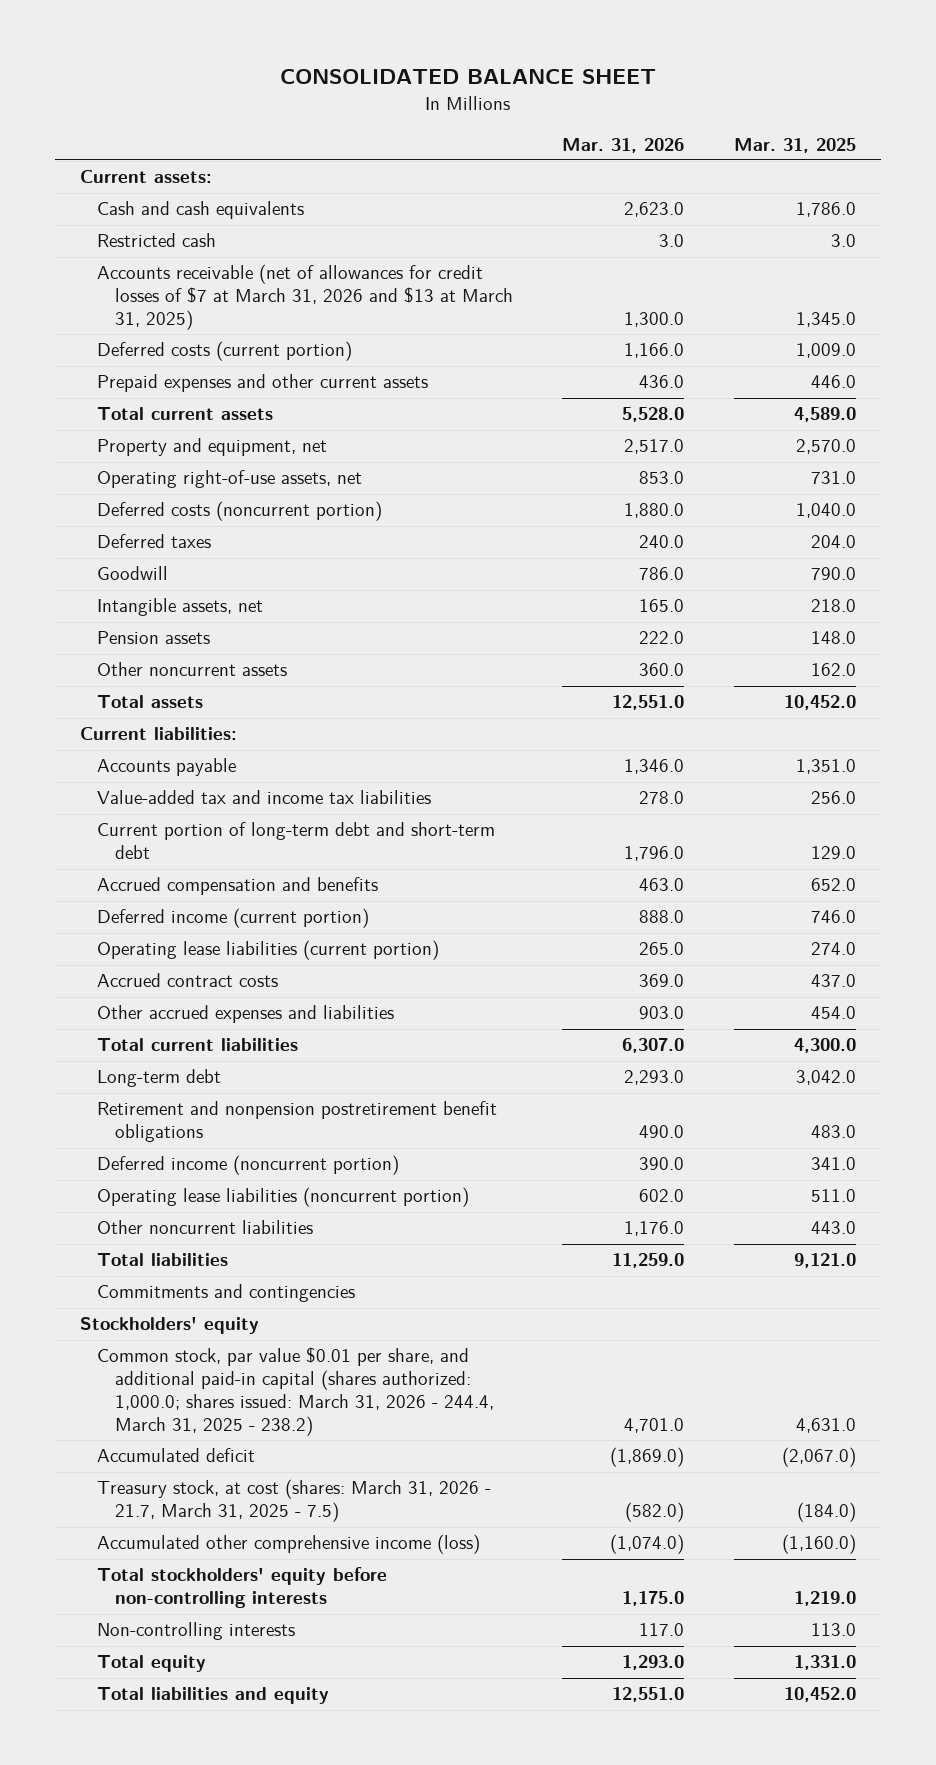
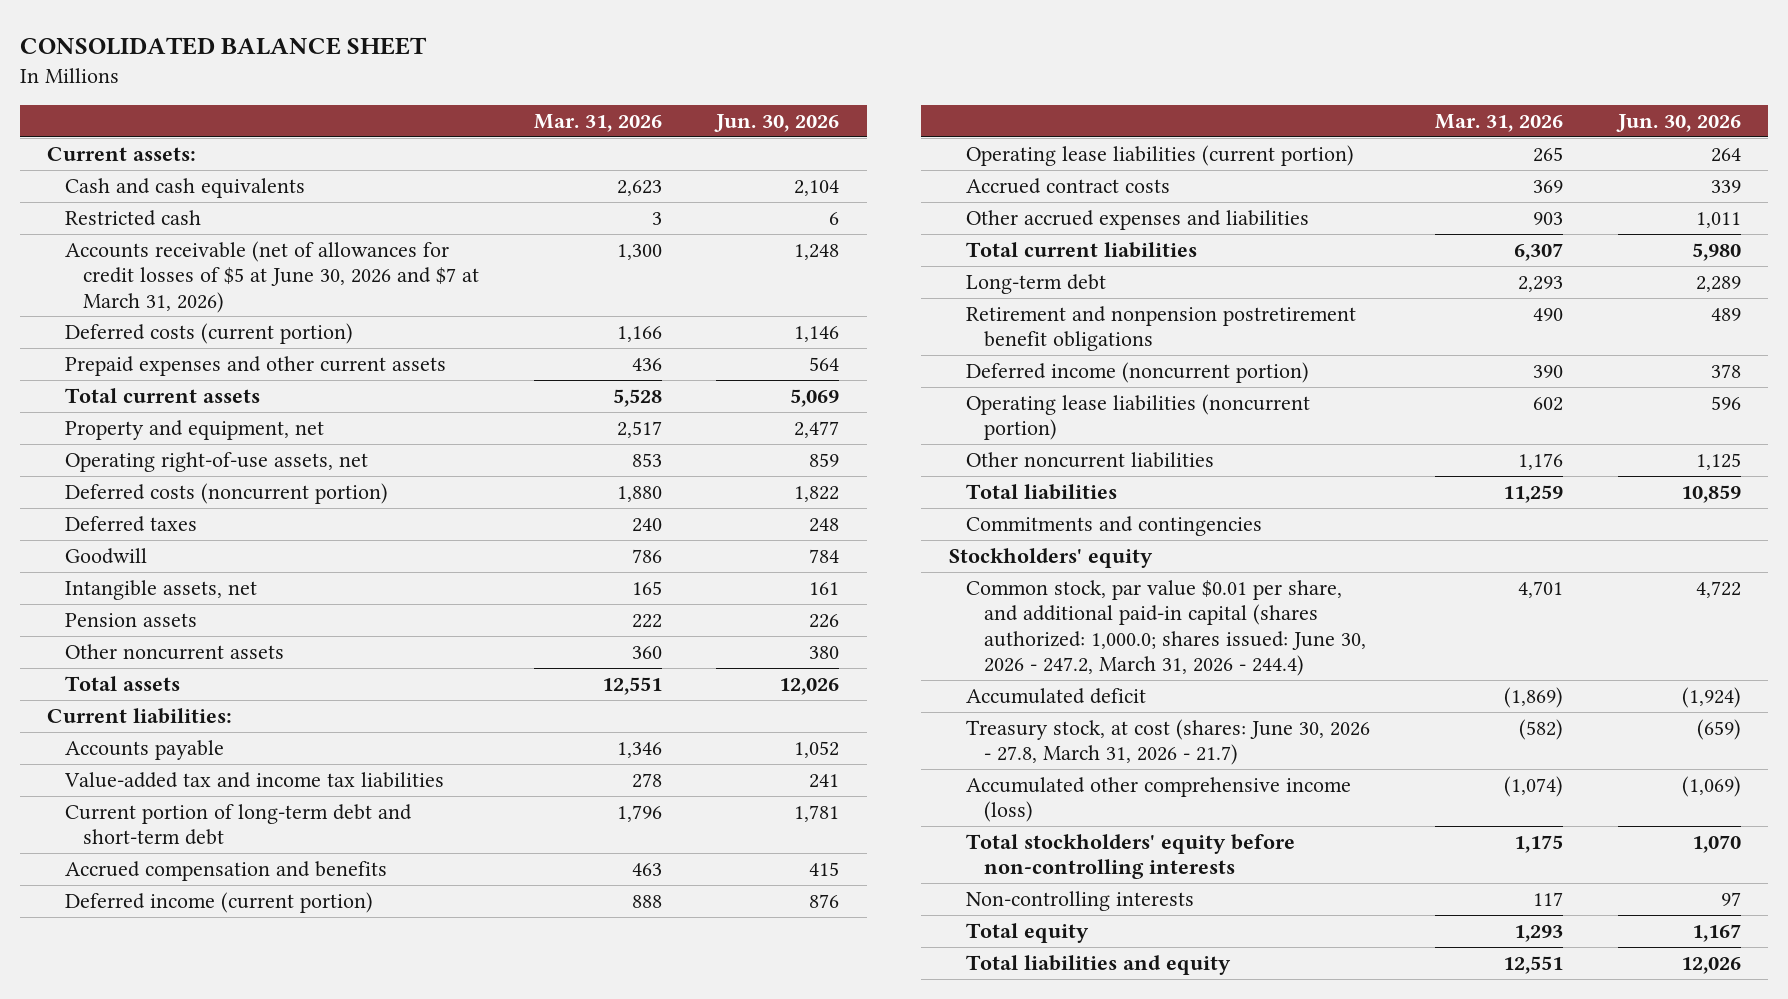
[733,137,856,153] Mar. 31, 2025 -> none
none -> [714,114,840,133] Jun. 30, 2026
[624,202,685,218] 2,623.0 -> [616,179,662,196] 2,623
[659,234,685,248] 3.0 -> [651,211,662,225] 3
[97,264,513,331] Accounts receivable (net of allowances for credit losses of $7 at March 31, 2026 and $13 at March 31, 2025) -> [65,240,479,313] Accounts receivable (net of allowances for credit losses of $5 at June 30, 2026 and $7 at March 31, 2026)
[624,312,685,328] 1,300.0 -> [616,243,662,260] 1,300
[624,343,685,359] 1,166.0 -> [616,325,662,342] 1,166
[639,375,685,389] 436.0 -> [631,357,662,371] 436
[622,407,685,423] 5,528.0 -> [612,388,662,407] 5,528
[624,439,685,455] 2,517.0 -> [616,420,662,438] 2,517
[639,471,685,485] 853.0 -> [631,452,662,467] 853
[624,503,685,519] 1,880.0 -> [616,485,662,502] 1,880
[639,535,685,549] 240.0 -> [631,517,662,532] 240
[639,567,685,581] 786.0 -> [631,548,662,563] 786
[639,599,685,613] 165.0 -> [631,580,662,595] 165
[639,631,685,645] 222.0 -> [631,613,662,628] 222
[639,663,685,677] 360.0 -> [631,645,662,659] 360
[612,695,685,711] 12,551.0 -> [601,676,662,695] 12,551
[624,759,685,775] 1,346.0 -> [616,741,662,758] 1,346
[639,791,685,805] 278.0 -> [631,772,662,788] 278
[624,846,685,862] 1,796.0 -> [616,804,662,822] 1,796
[639,878,685,892] 463.0 -> [631,862,662,876] 463
[639,910,685,924] 888.0 -> [631,894,662,908] 888
[639,942,685,956] 265.0 -> [1532,146,1563,162] 265
[639,974,685,988] 369.0 -> [1532,179,1563,193] 369
[639,1006,685,1020] 903.0 -> [1532,211,1563,225] 903
[622,1038,685,1054] 6,307.0 -> [1513,242,1563,261] 6,307
[624,1070,685,1086] 2,293.0 -> [1517,275,1563,292] 2,293
[639,1125,685,1139] 490.0 -> [1532,307,1563,321] 490
[639,1157,685,1171] 390.0 -> [1532,364,1563,378] 390
[639,1189,685,1203] 602.0 -> [1532,396,1563,411] 602
[624,1221,685,1237] 1,176.0 -> [1517,452,1563,470] 1,176
[612,1253,685,1269] 11,259.0 -> [1502,484,1563,503] 11,259
[97,1347,494,1436] Common stock, par value $0.01 per share, and additional paid-in capital (shares authorized: 1,000.0; shares issued: March 31, 2026 - 244.4, March 31, 2025 - 238.2) -> [966,579,1367,676] Common stock, par value $0.01 per share, and additional paid-in capital (shares authorized: 1,000.0; shares issued: June 30, 2026 - 247.2, March 31, 2026 - 244.4)
[624,1417,685,1433] 4,701.0 -> [1517,580,1563,598] 4,701
[610,1447,685,1468] (1,869.0) -> [1503,686,1563,708] (1,869)
[97,1479,492,1523] Treasury stock, at cost (shares: March 31, 2026 - 21.7, March 31, 2025 - 7.5) -> [966,718,1371,766] Treasury stock, at cost (shares: June 30, 2026 - 27.8, March 31, 2026 - 21.7)
[625,1502,685,1523] (582.0) -> [1518,718,1563,740] (582)
[610,1534,685,1555] (1,074.0) -> [1503,775,1563,797] (1,074)
[622,1591,685,1607] 1,175.0 -> [1513,834,1563,853] 1,175
[639,1623,685,1637] 117.0 -> [1532,891,1563,906] 117
[622,1655,685,1671] 1,293.0 -> [1513,924,1563,942] 1,293
[612,1687,685,1703] 12,551.0 -> [1502,955,1563,974] 12,551

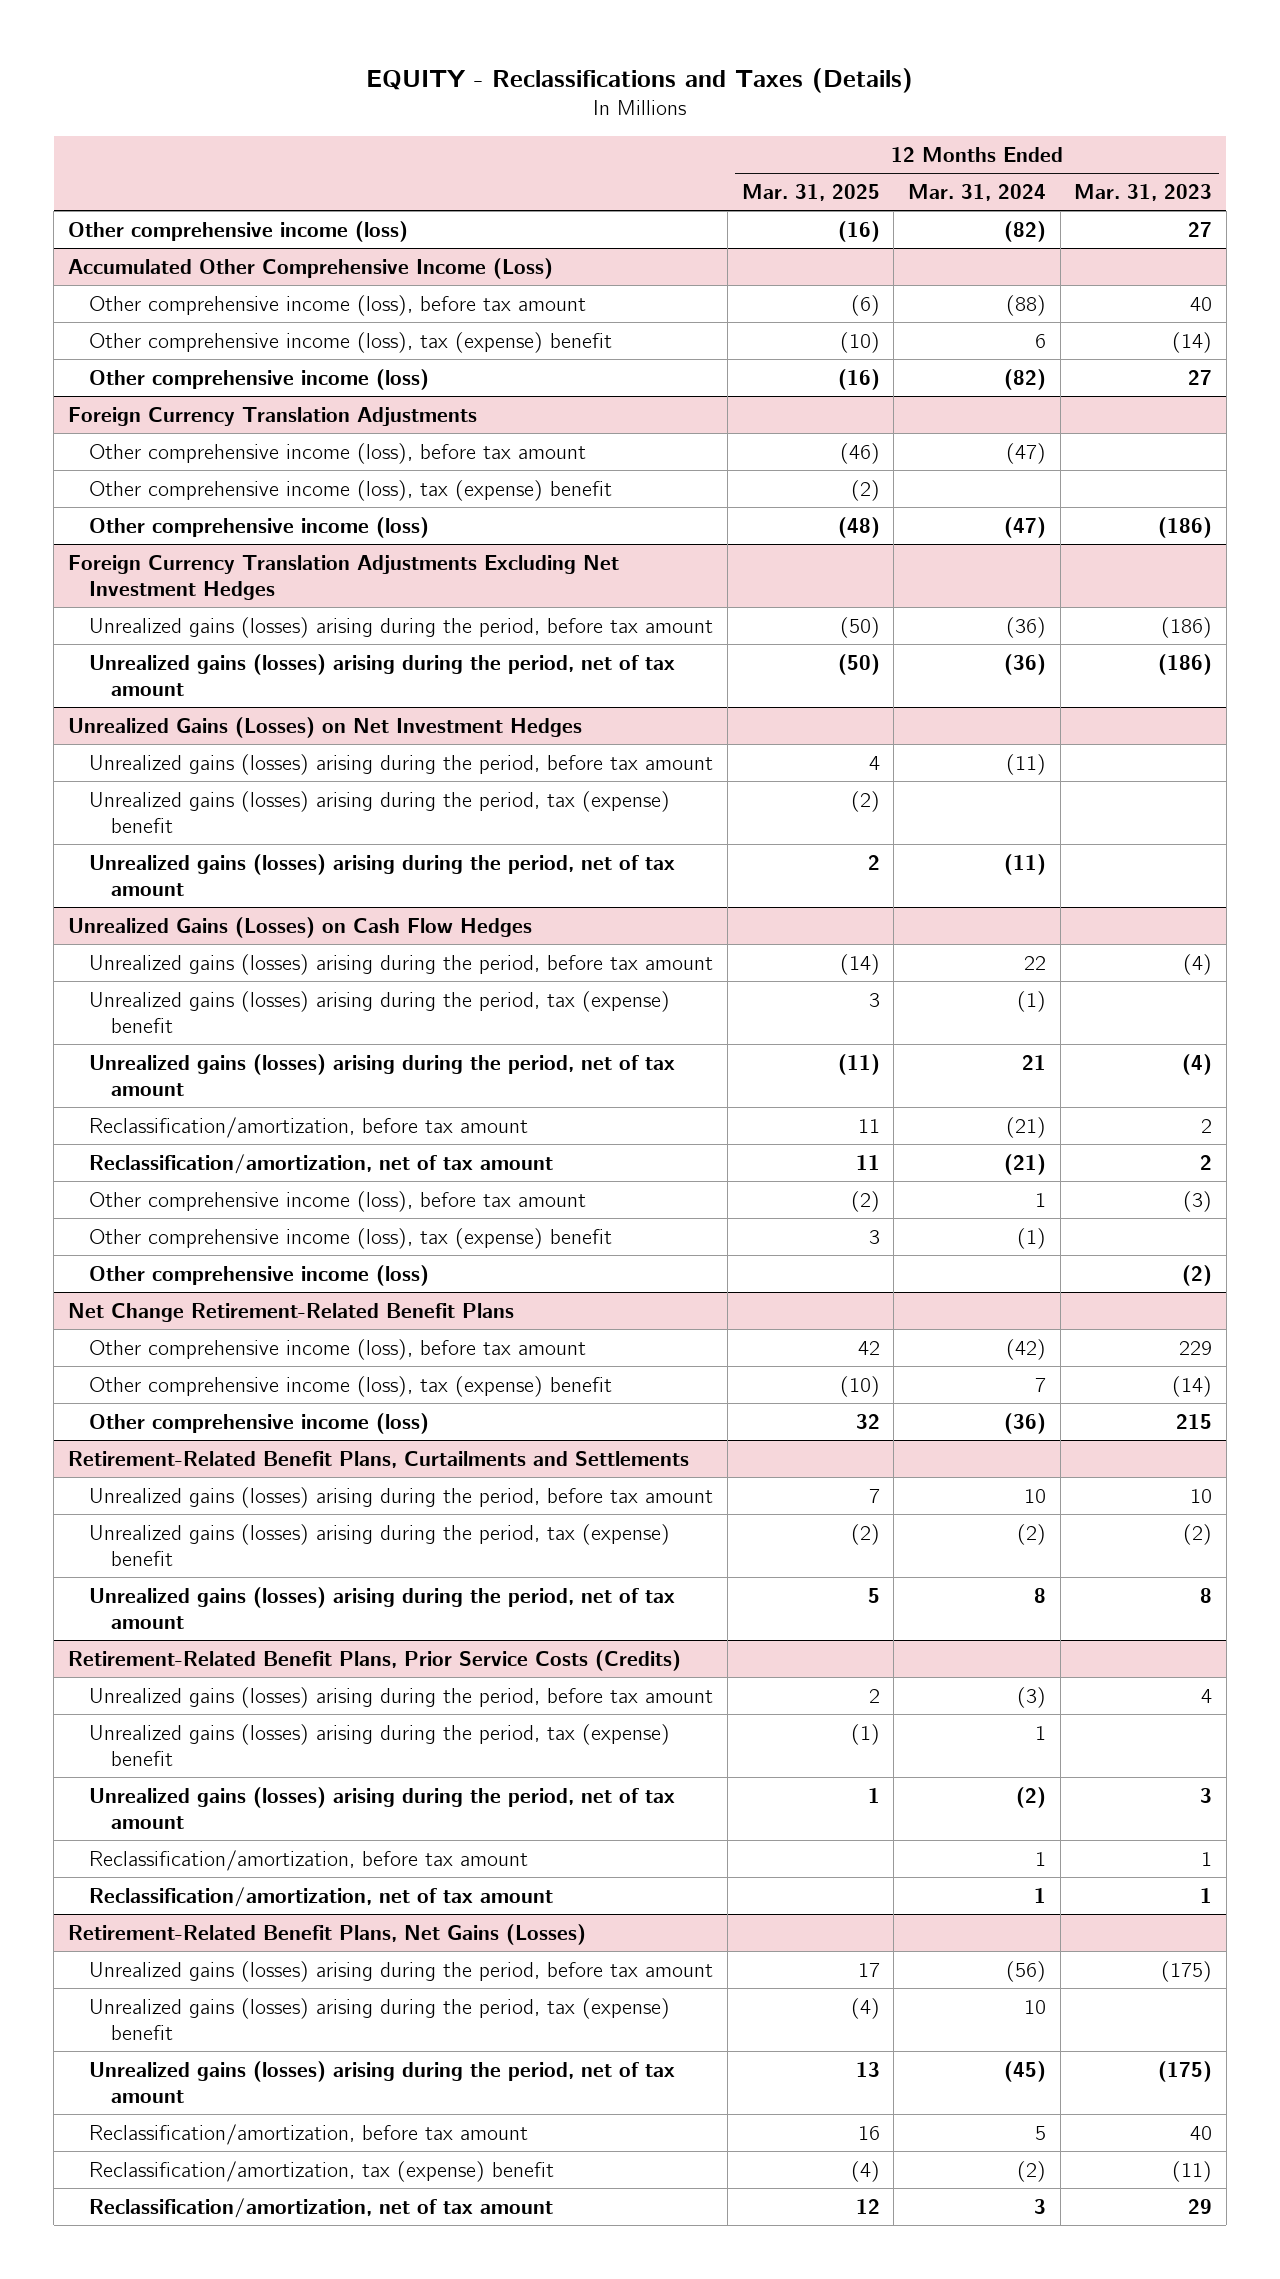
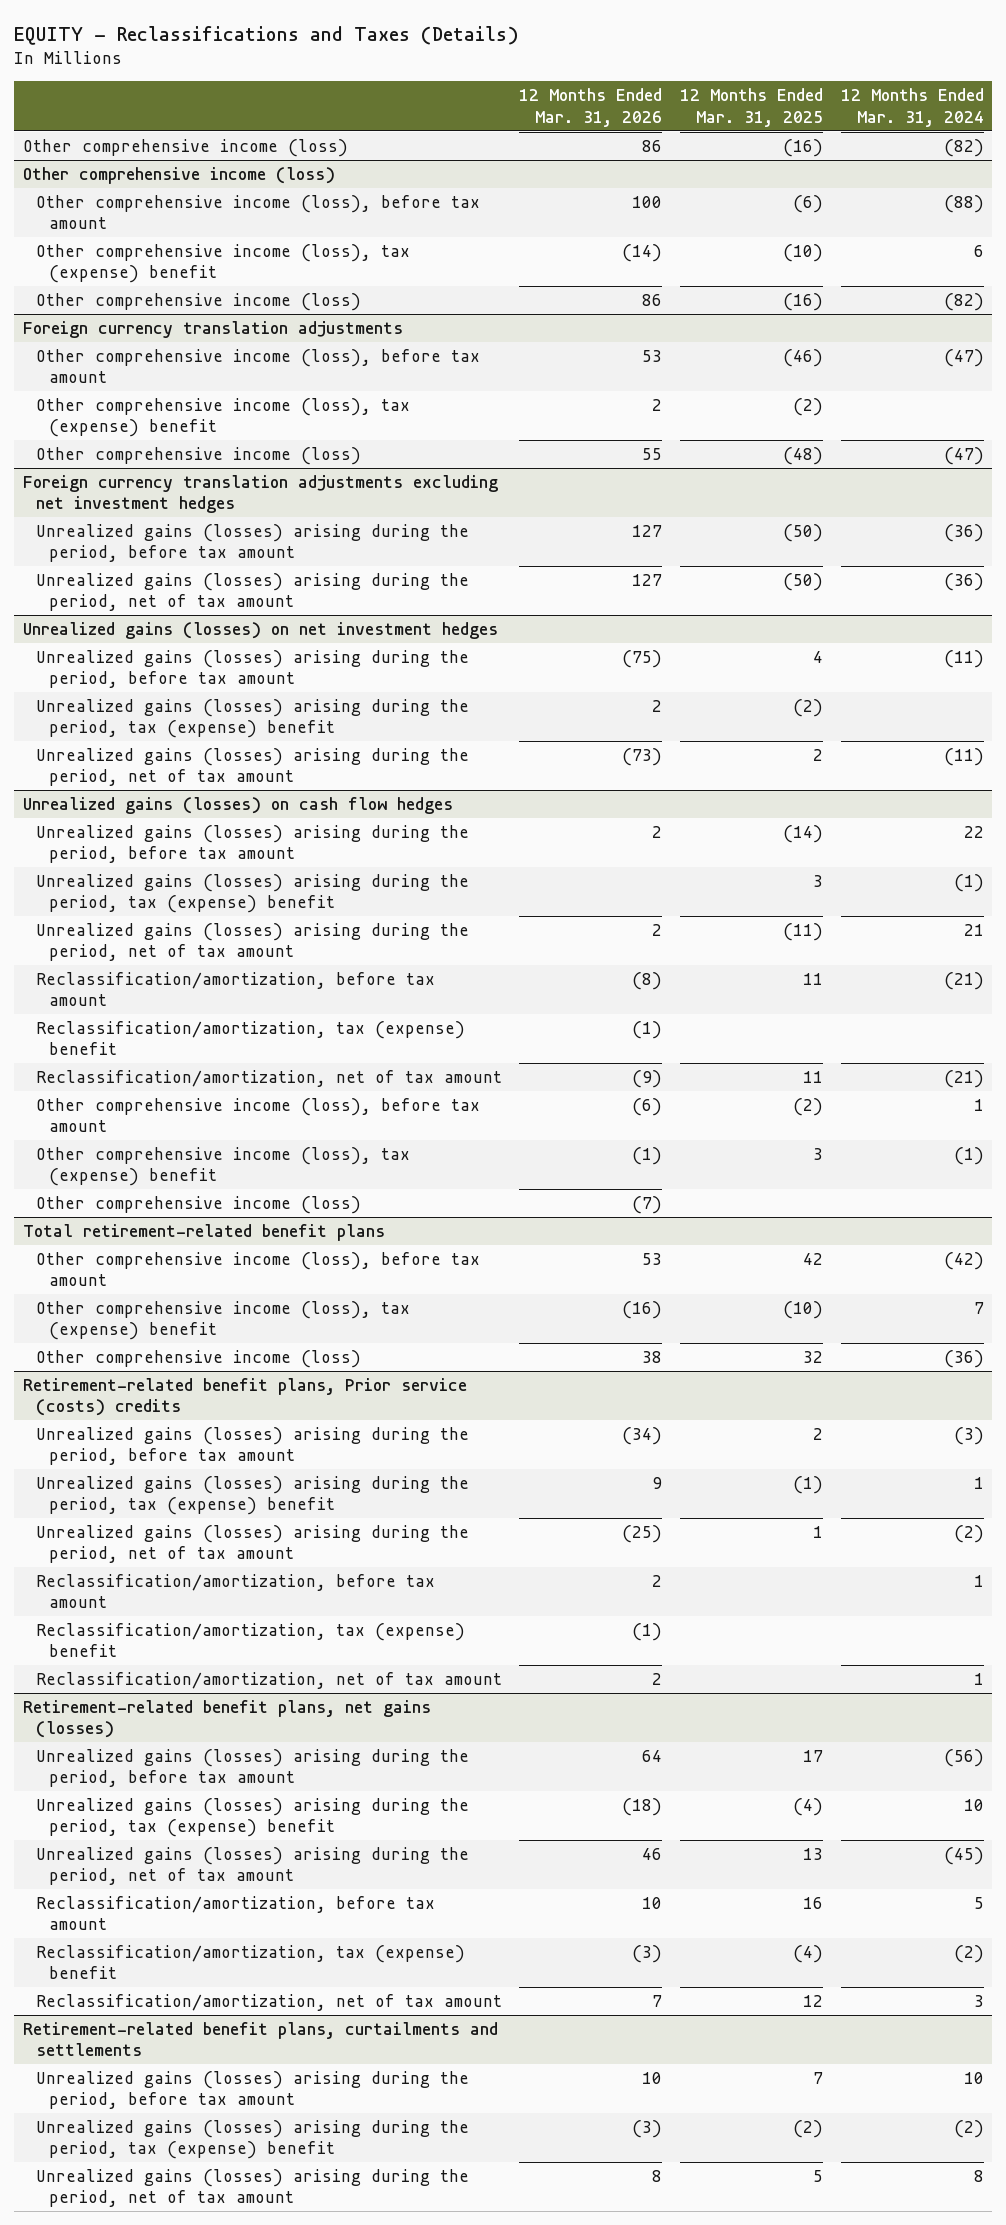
[1074,183,1213,201] Mar. 31, 2023 -> none
none -> [519,88,663,127] 12 Months Ended Mar. 31, 2026
[68,257,554,279] Accumulated Other Comprehensive Income (Loss) -> [22,166,335,184] Other comprehensive income (loss)
[68,406,478,426] Foreign Currency Translation Adjustments -> [22,320,403,338] Foreign currency translation adjustments
[68,554,620,600] Foreign Currency Translation Adjustments Excluding Net Investment Hedges -> [22,474,498,514] Foreign currency translation adjustments excluding net investment hedges
[68,716,583,738] Unrealized Gains (Losses) on Net Investment Hedges -> [22,621,498,639] Unrealized gains (losses) on net investment hedges
[68,916,533,938] Unrealized Gains (Losses) on Cash Flow Hedges -> [22,796,453,814] Unrealized gains (losses) on cash flow hedges
none -> [35,1020,465,1056] Reclassification/amortization, tax (expense) benefit
[68,1302,515,1322] Net Change Retirement-Related Benefit Plans -> [22,1223,385,1241] Total retirement-related benefit plans
[68,1450,690,1468] Retirement-Related Benefit Plans, Curtailments and Settlements -> none
[89,1486,714,1508] Unrealized gains (losses) arising during the period, before tax amount -> none
[89,1523,671,1566] Unrealized gains (losses) arising during the period, tax (expense) benefit -> none
[89,1586,676,1629] Unrealized gains (losses) arising during the period, net of tax amount -> none
[68,1649,682,1671] Retirement-Related Benefit Plans, Prior Service Costs (Credits) -> [22,1377,467,1417] Retirement-related benefit plans, Prior service (costs) credits
none -> [35,1622,465,1658] Reclassification/amortization, tax (expense) benefit
[68,1923,587,1945] Retirement-Related Benefit Plans, Net Gains (Losses) -> [22,1699,431,1739] Retirement-related benefit plans, net gains (losses)
none -> [22,2021,498,2057] Retirement-related benefit plans, curtailments and settlements
none -> [35,2070,469,2110] Unrealized gains (losses) arising during the period, before tax amount
none -> [35,2119,469,2160] Unrealized gains (losses) arising during the period, tax (expense) benefit
none -> [35,2168,469,2208] Unrealized gains (losses) arising during the period, net of tax amount

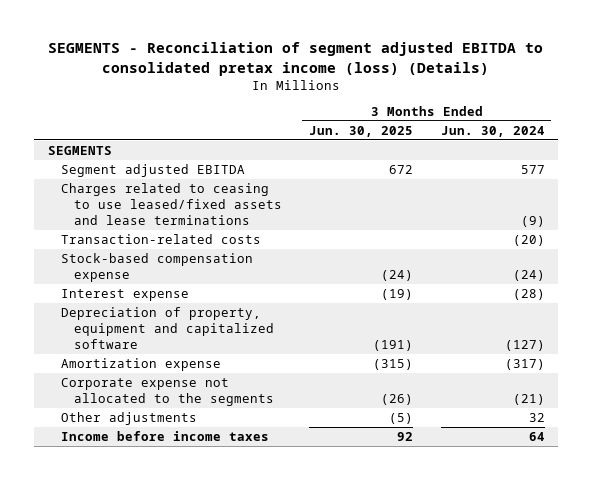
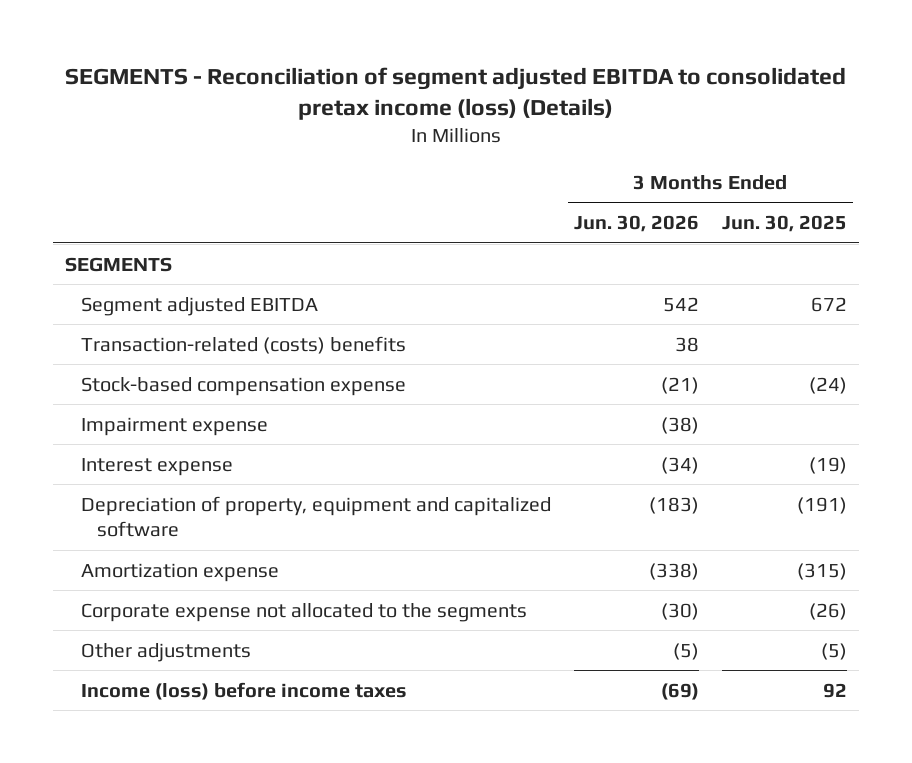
[440,125,545,137] Jun. 30, 2024 -> none
none -> [573,215,699,233] Jun. 30, 2026
[60,182,282,225] Charges related to ceasing to use leased/fixed assets and lease terminations -> none
[60,233,261,244] Transaction-related costs -> [80,335,406,354] Transaction-related (costs) benefits
none -> [80,416,268,436] Impairment expense
[60,430,269,441] Income before income taxes -> [80,681,407,700] Income (loss) before income taxes

